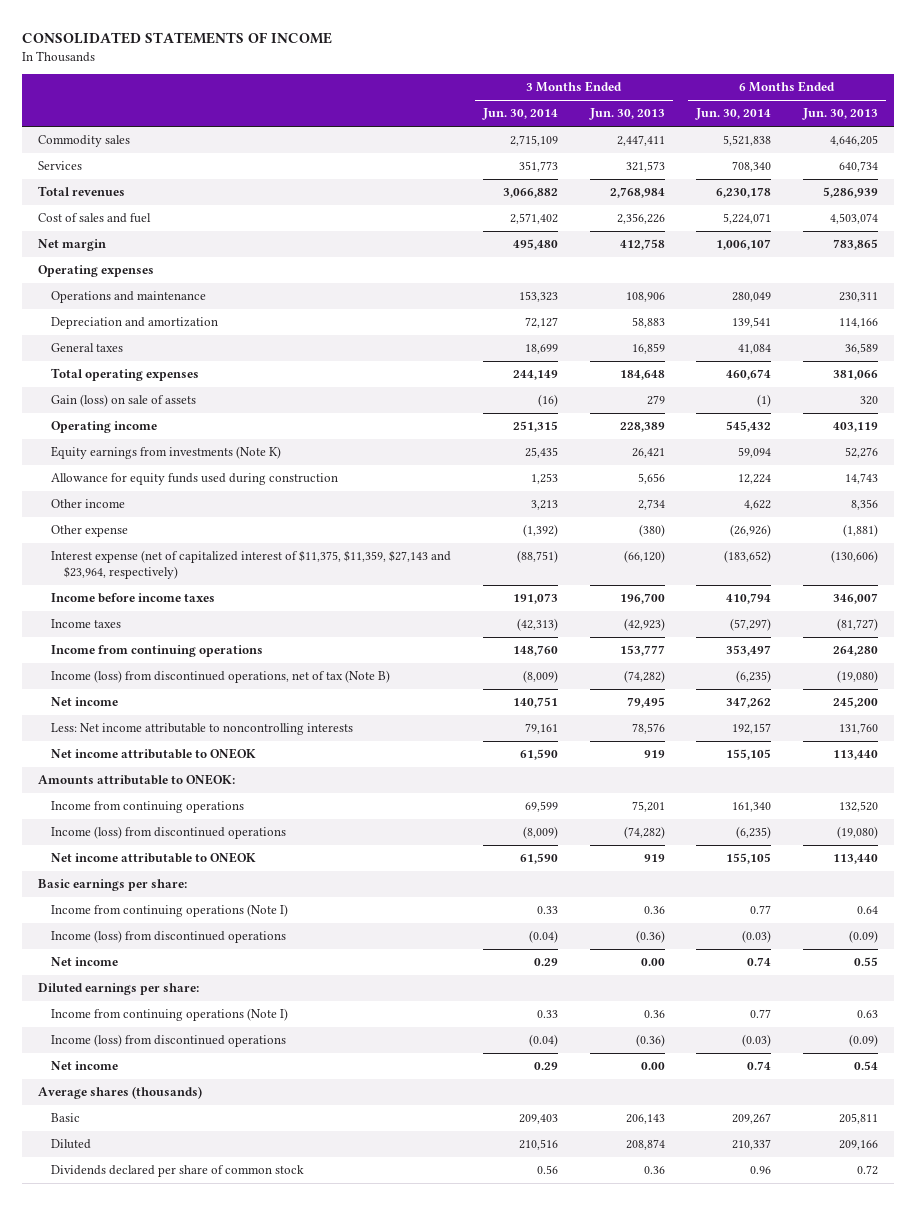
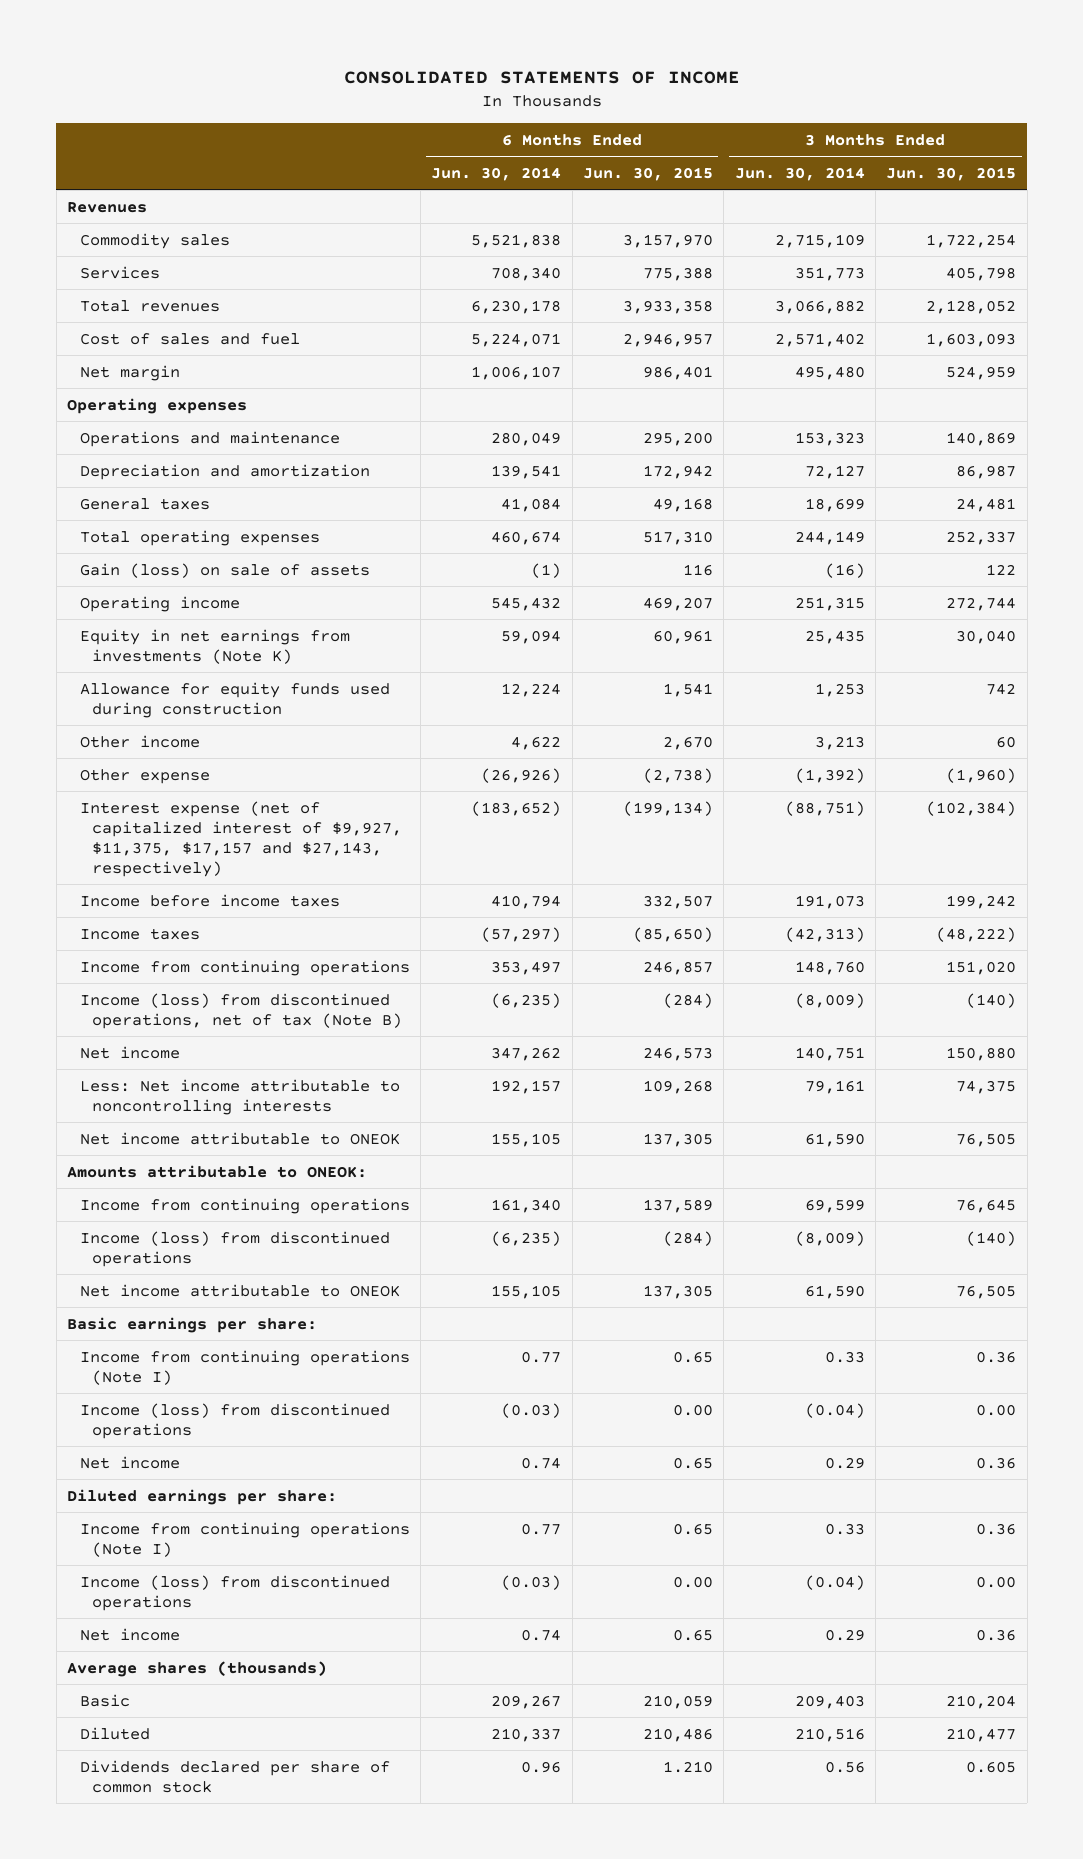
[588,108,665,121] Jun. 30, 2013 -> none
[802,108,879,121] Jun. 30, 2013 -> none
none -> [582,166,713,181] Jun. 30, 2015
none -> [886,166,1017,181] Jun. 30, 2015
none -> [67,201,148,213] Revenues
[51,446,282,460] Equity earnings from investments (Note K) -> [79,628,350,664] Equity in net earnings from investments (Note K)
[51,550,452,580] Interest expense (net of capitalized interest of $11,375, $11,359, $27,143 and $23,964, respectively) -> [79,800,403,877] Interest expense (net of capitalized interest of $9,927, $11,375, $17,157 and $27,143, respectively)

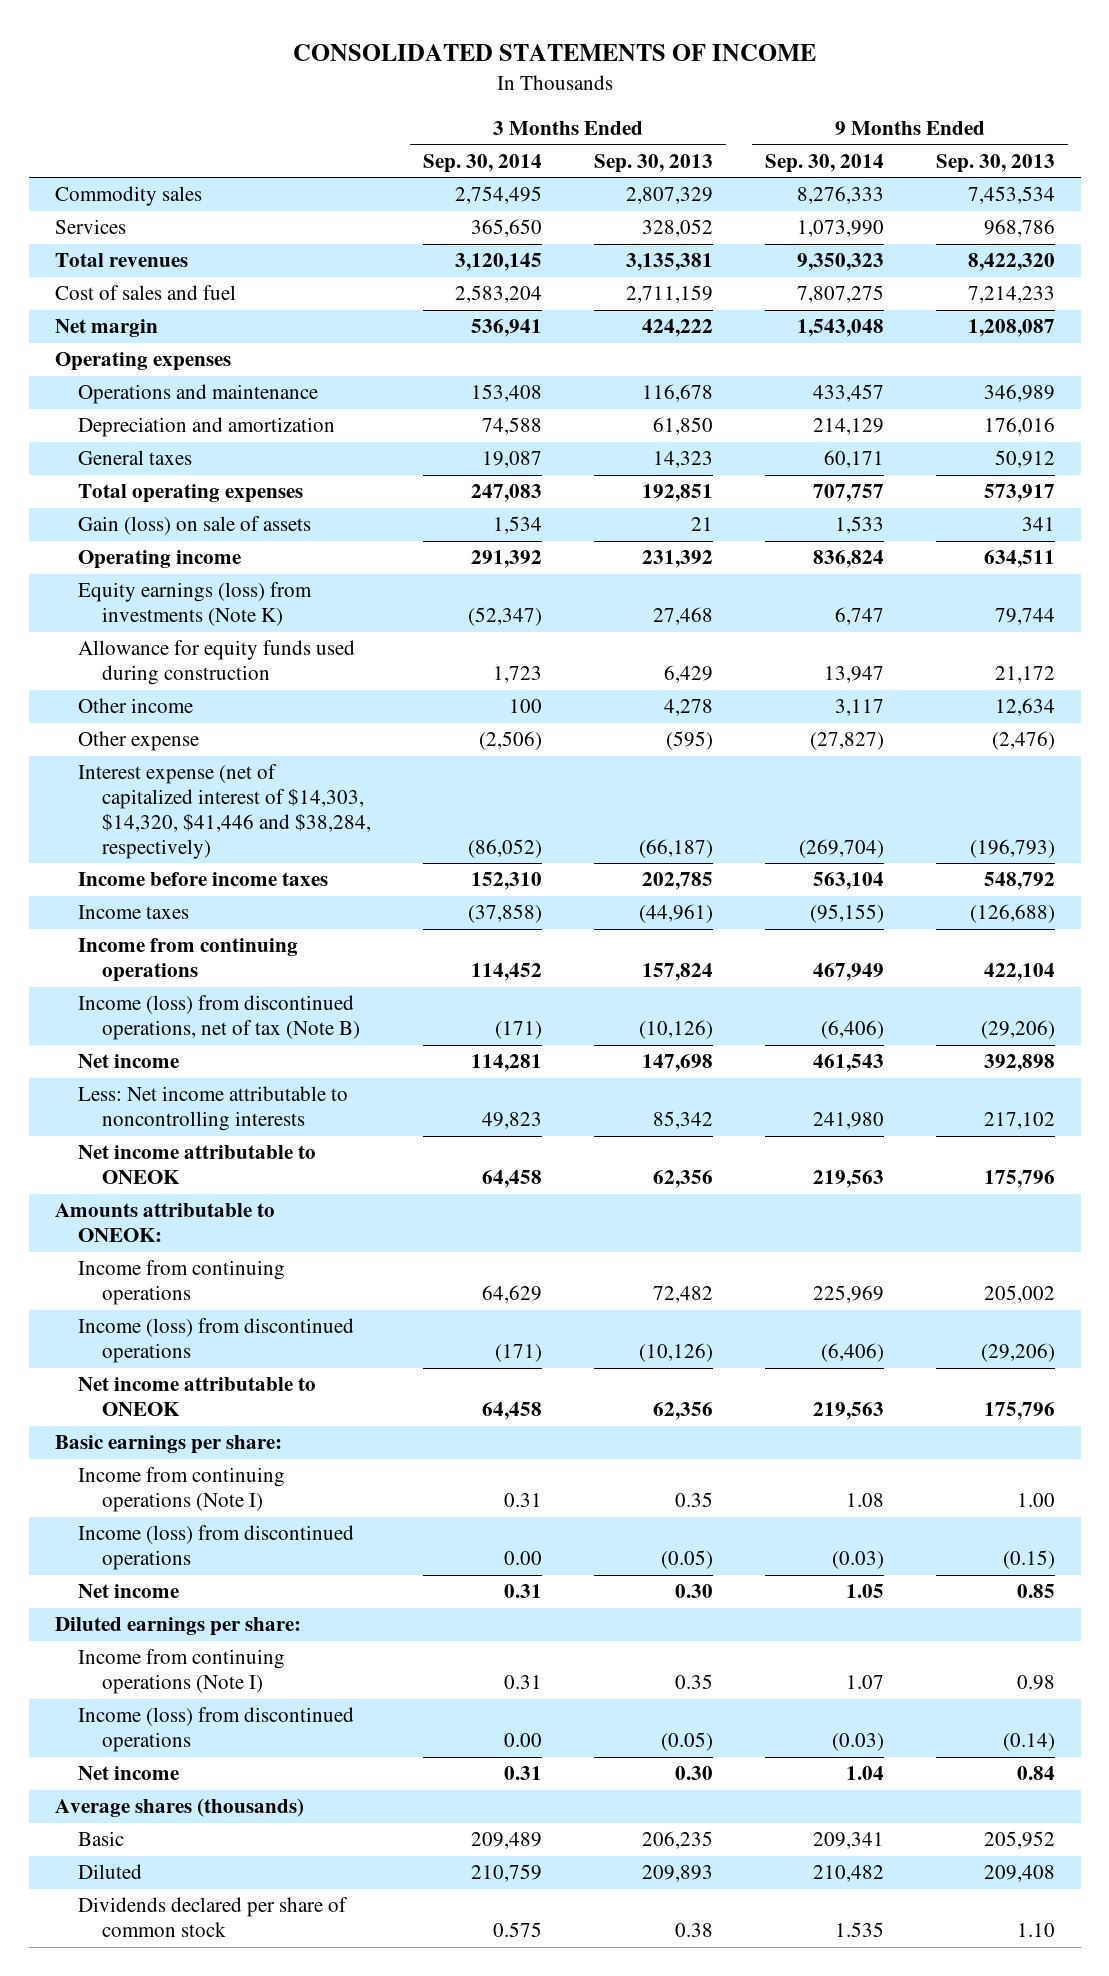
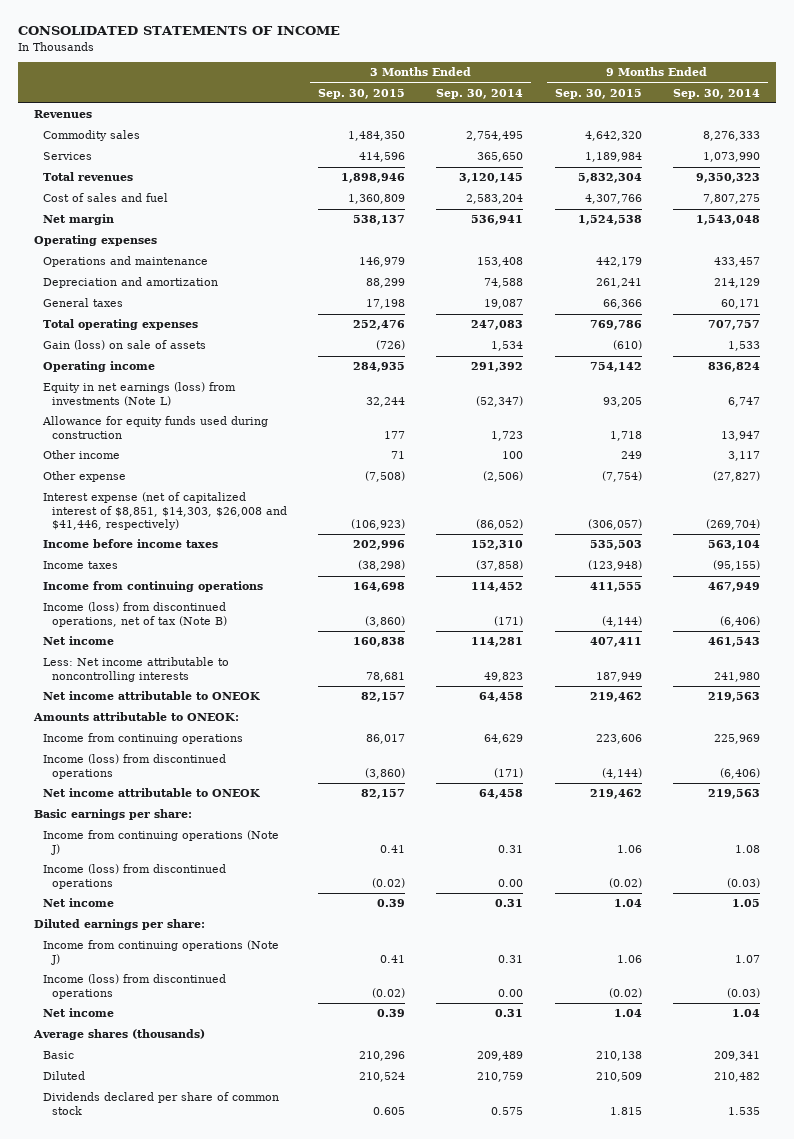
[593,153,713,173] Sep. 30, 2013 -> none
[935,153,1055,173] Sep. 30, 2013 -> none
none -> [318,88,406,99] Sep. 30, 2015
none -> [554,88,642,99] Sep. 30, 2015
none -> [33,110,92,119] Revenues
[78,582,313,627] Equity earnings (loss) from investments (Note K) -> [42,382,236,406] Equity in net earnings (loss) from investments (Note L)
[78,764,371,859] Interest expense (net of capitalized interest of $14,303, $14,320, $41,446 and $38,284, respectively) -> [42,492,287,531] Interest expense (net of capitalized interest of $8,851, $14,303, $26,008 and $41,446, respectively)
[78,1467,286,1513] Income from continuing operations (Note I) -> [42,830,279,855] Income from continuing operations (Note J)
[78,1649,286,1695] Income from continuing operations (Note I) -> [42,940,279,965] Income from continuing operations (Note J)

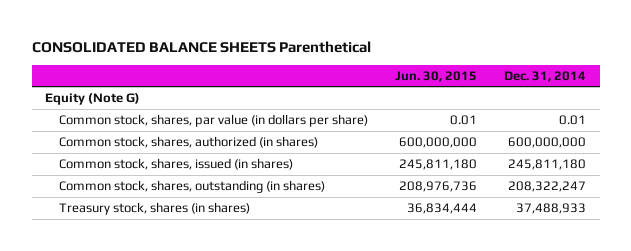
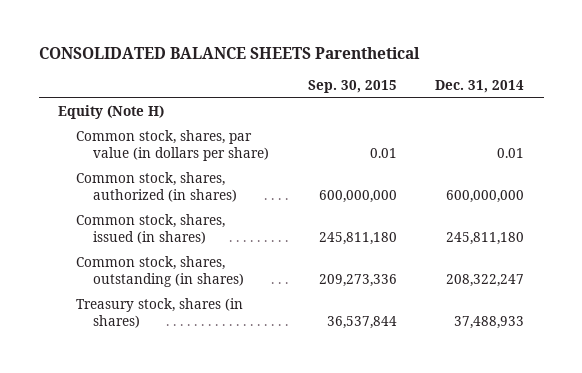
[395,70,478,82] Jun. 30, 2015 -> none
none -> [307,80,397,94] Sep. 30, 2015
[45,93,141,106] Equity (Note G) -> [57,105,164,120] Equity (Note H)

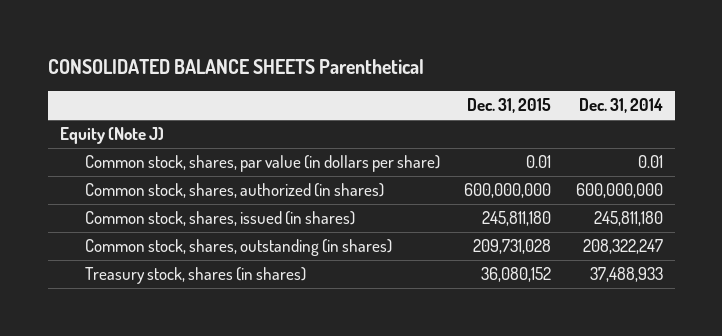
[307,80,397,94] Sep. 30, 2015 -> none
none -> [467,98,552,114] Dec. 31, 2015
[57,105,164,120] Equity (Note H) -> [59,127,164,145] Equity (Note J)

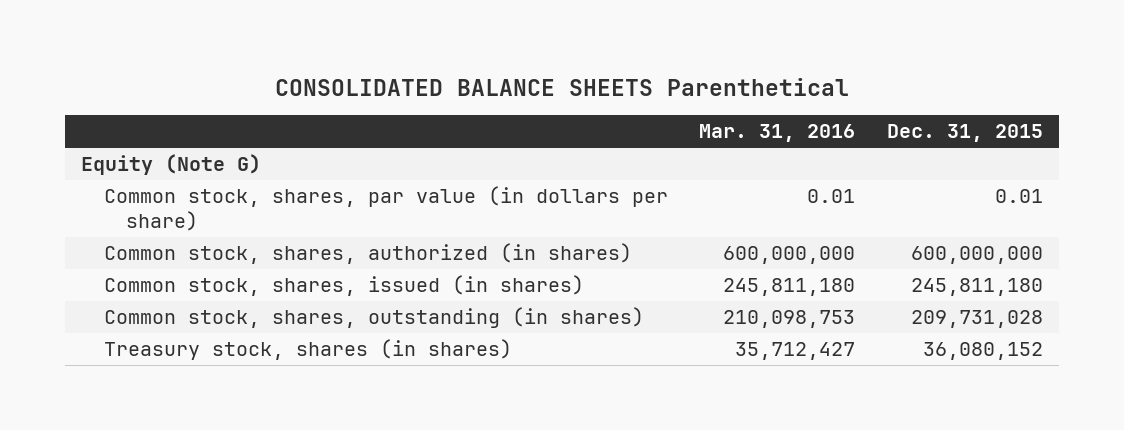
[578,98,663,114] Dec. 31, 2014 -> none
none -> [699,124,856,143] Mar. 31, 2016
[59,127,164,145] Equity (Note J) -> [81,154,262,176] Equity (Note G)

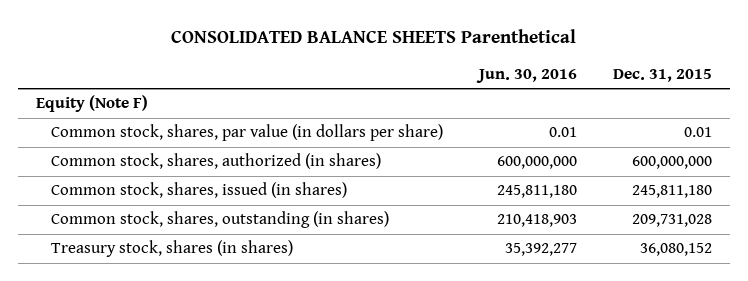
[699,124,856,143] Mar. 31, 2016 -> none
none -> [476,69,578,84] Jun. 30, 2016
[81,154,262,176] Equity (Note G) -> [35,95,148,113] Equity (Note F)

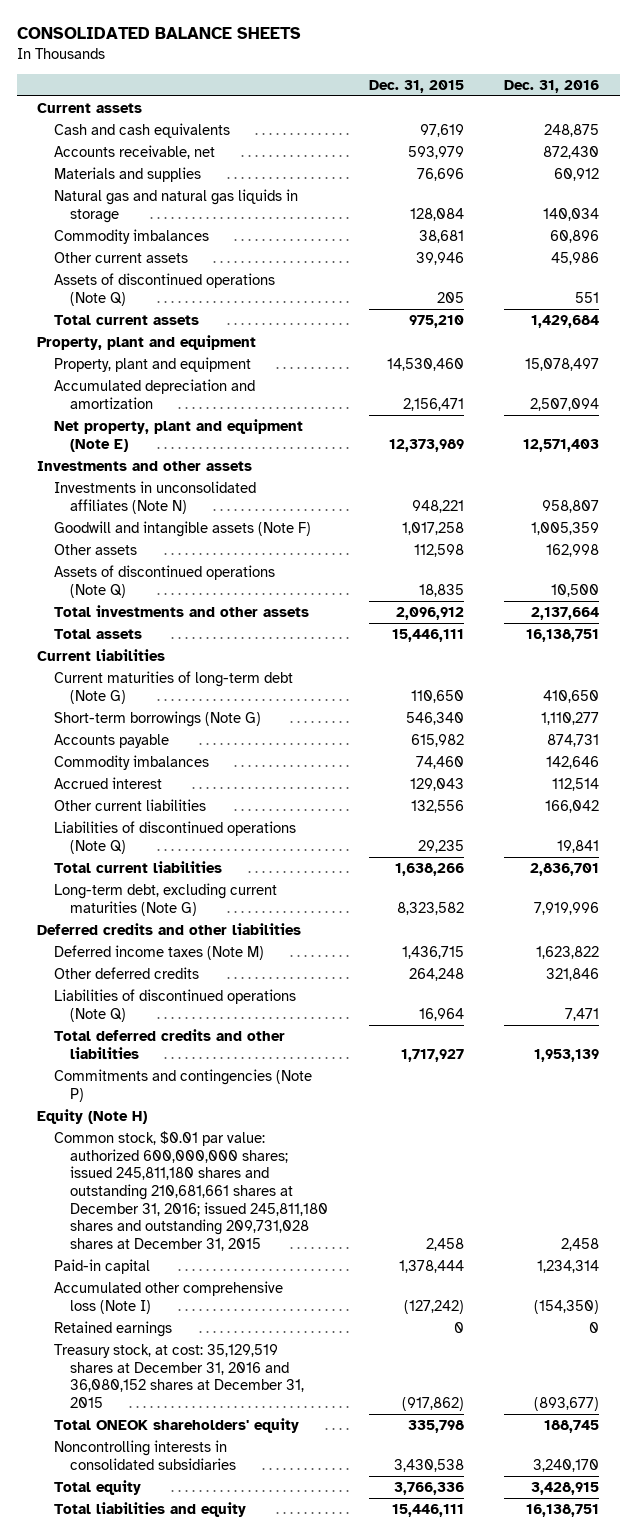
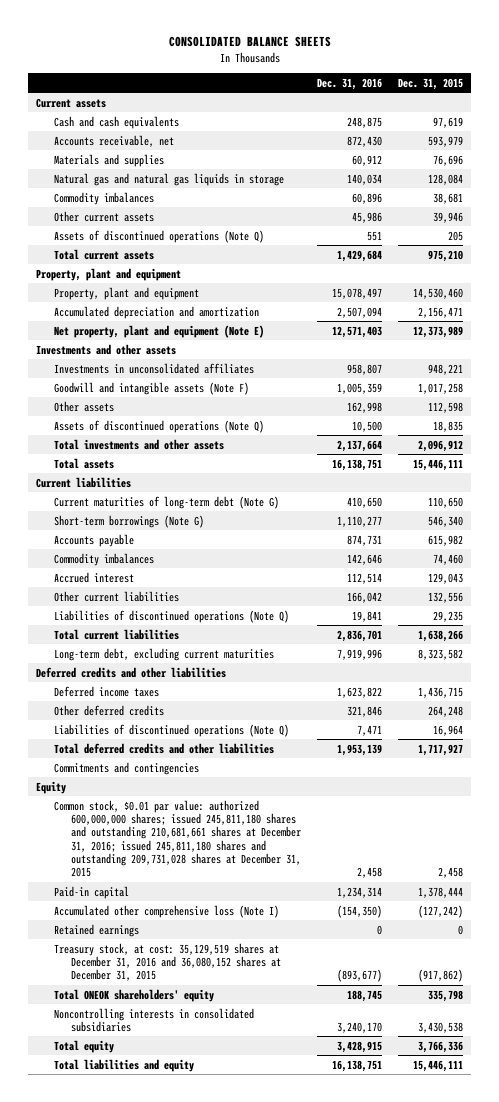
[53,480,256,514] Investments in unconsolidated affiliates (Note N) -> [53,362,254,374] Investments in unconsolidated affiliates
[53,882,277,916] Long-term debt, excluding current maturities (Note G) -> [53,647,274,661] Long-term debt, excluding current maturities
[53,944,264,960] Deferred income taxes (Note M) -> [53,685,159,697] Deferred income taxes
[53,1068,312,1102] Commitments and contingencies (Note P) -> [53,761,199,775] Commitments and contingencies
[36,1108,147,1124] Equity (Note H) -> [36,780,67,794] Equity

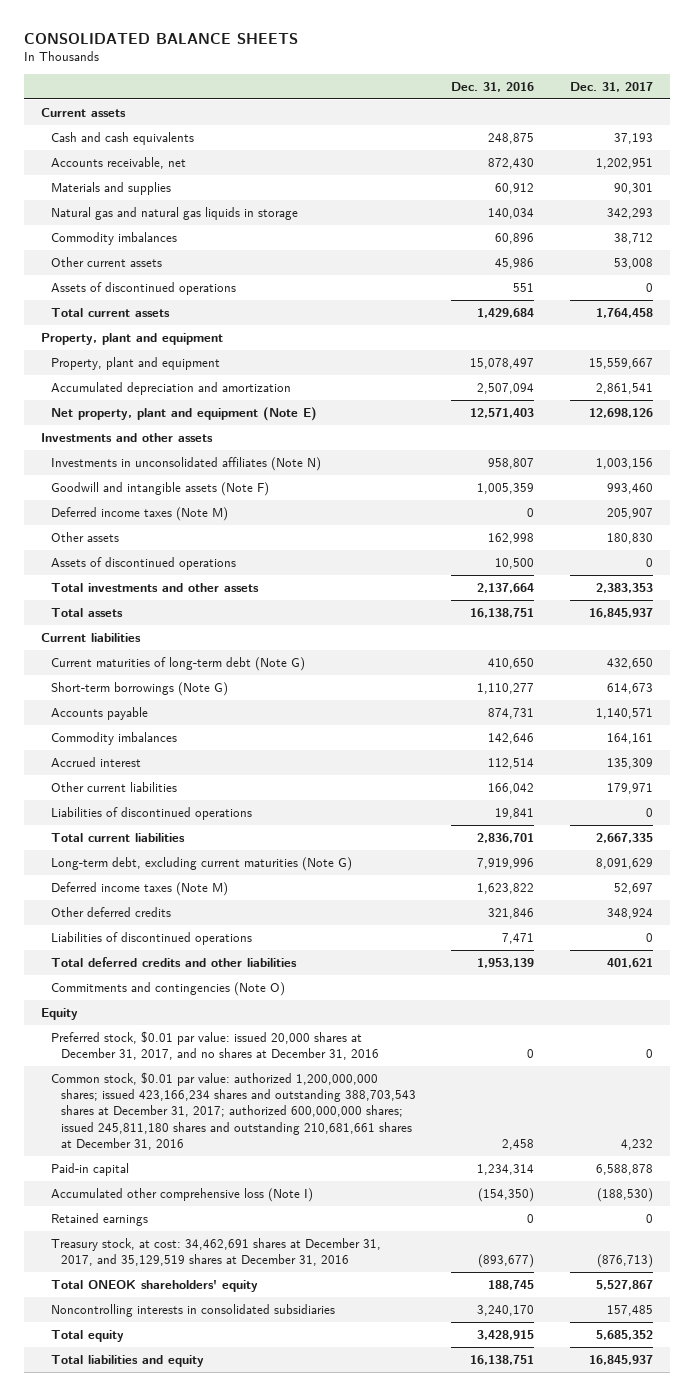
[397,77,463,90] Dec. 31, 2015 -> none
none -> [569,82,653,93] Dec. 31, 2017
[53,229,264,243] Assets of discontinued operations (Note Q) -> [51,281,237,295] Assets of discontinued operations
[53,362,254,374] Investments in unconsolidated affiliates -> [51,456,322,471] Investments in unconsolidated affiliates (Note N)
none -> [51,506,229,521] Deferred income taxes (Note M)
[53,419,264,433] Assets of discontinued operations (Note Q) -> [51,556,237,570] Assets of discontinued operations
[53,609,289,623] Liabilities of discontinued operations (Note Q) -> [51,806,253,820] Liabilities of discontinued operations
[36,666,227,678] Deferred credits and other liabilities -> none
[53,647,274,661] Long-term debt, excluding current maturities -> [51,856,353,871] Long-term debt, excluding current maturities (Note G)
[53,685,159,697] Deferred income taxes -> [51,881,229,896] Deferred income taxes (Note M)
[53,723,289,737] Liabilities of discontinued operations (Note Q) -> [51,931,253,945] Liabilities of discontinued operations
[53,761,199,775] Commitments and contingencies -> [51,981,286,996] Commitments and contingencies (Note O)
none -> [51,1030,380,1061] Preferred stock, $0.01 par value: issued 20,000 shares at December 31, 2017, and no shares at December 31, 2016
[53,799,302,878] Common stock, $0.01 par value: authorized 600,000,000 shares; issued 245,811,180 shares and outstanding 210,681,661 shares at December 31, 2016; issued 245,811,180 shares and outstanding 209,731,028 shares at December 31, 2015 -> [51,1071,417,1150] Common stock, $0.01 par value: authorized 1,200,000,000 shares; issued 423,166,234 shares and outstanding 388,703,543 shares at December 31, 2017; authorized 600,000,000 shares; issued 245,811,180 shares and outstanding 210,681,661 shares at December 31, 2016
[53,942,282,982] Treasury stock, at cost: 35,129,519 shares at December 31, 2016 and 36,080,152 shares at December 31, 2015 -> [51,1237,382,1267] Treasury stock, at cost: 34,462,691 shares at December 31, 2017, and 35,129,519 shares at December 31, 2016

